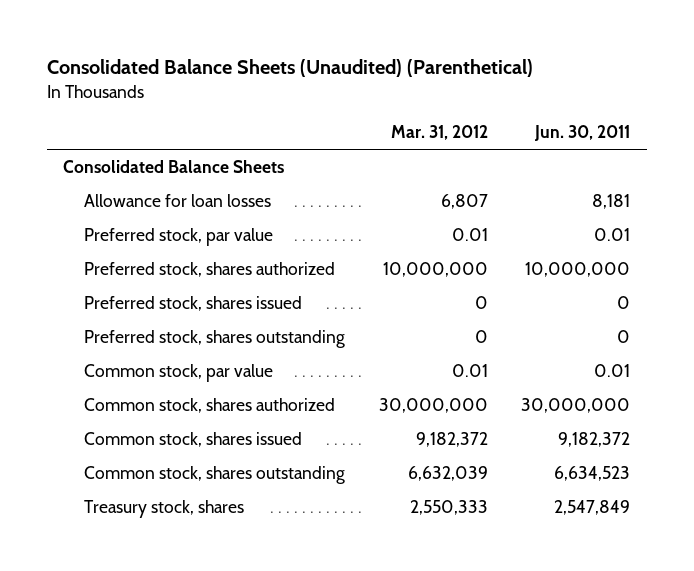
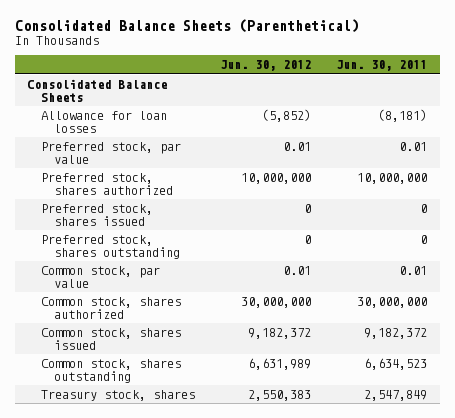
[46,58,533,77] Consolidated Balance Sheets (Unaudited) (Parenthetical) -> [14,18,359,33] Consolidated Balance Sheets (Parenthetical)
[390,125,488,141] Mar. 31, 2012 -> none
none -> [220,60,312,72] Jun. 30, 2012
[592,194,631,210] 8,181 -> [378,108,428,122] (8,181)

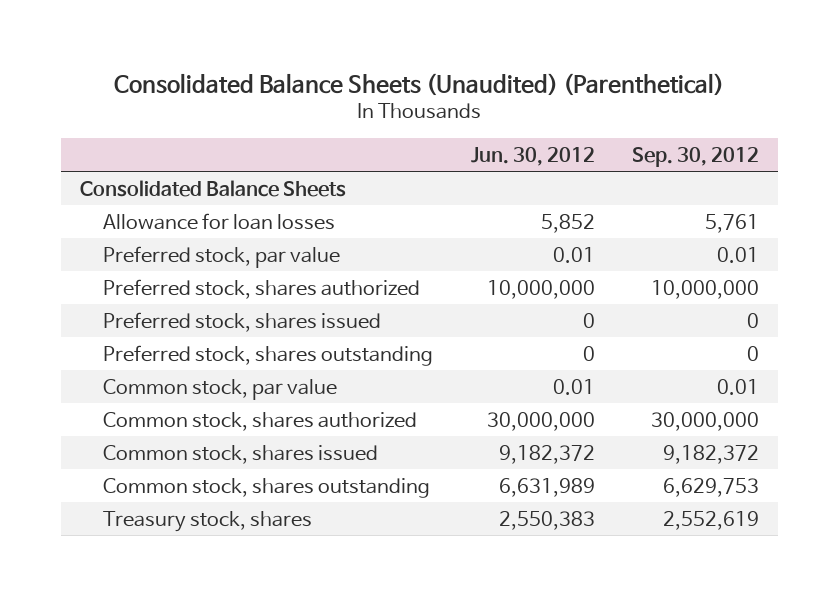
[14,18,359,33] Consolidated Balance Sheets (Parenthetical) -> [114,72,725,96] Consolidated Balance Sheets (Unaudited) (Parenthetical)
[336,60,428,72] Jun. 30, 2011 -> none
none -> [632,146,760,167] Sep. 30, 2012
[262,108,312,122] (5,852) -> [540,213,595,233] 5,852

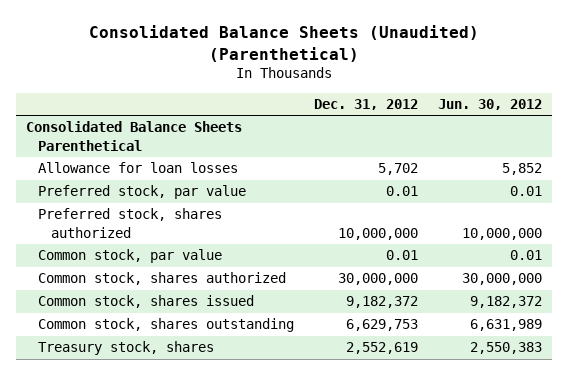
[632,146,760,167] Sep. 30, 2012 -> none
none -> [314,98,419,110] Dec. 31, 2012
[79,179,346,197] Consolidated Balance Sheets -> [25,121,242,151] Consolidated Balance Sheets Parenthetical
[102,311,381,332] Preferred stock, shares issued -> none
[102,344,433,366] Preferred stock, shares outstanding -> none

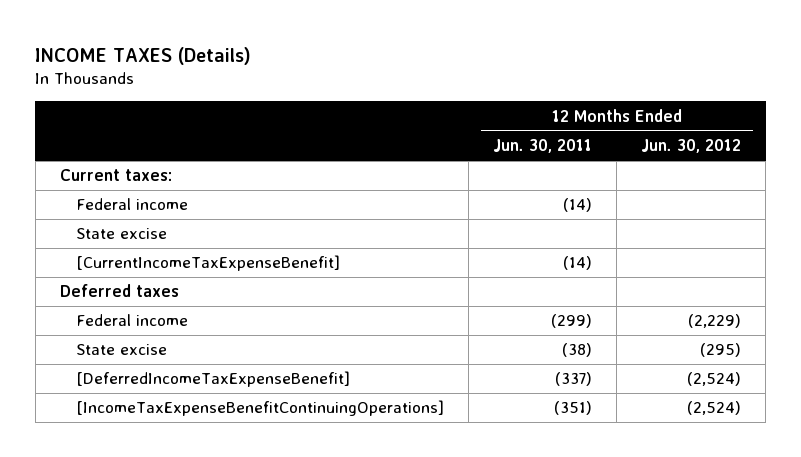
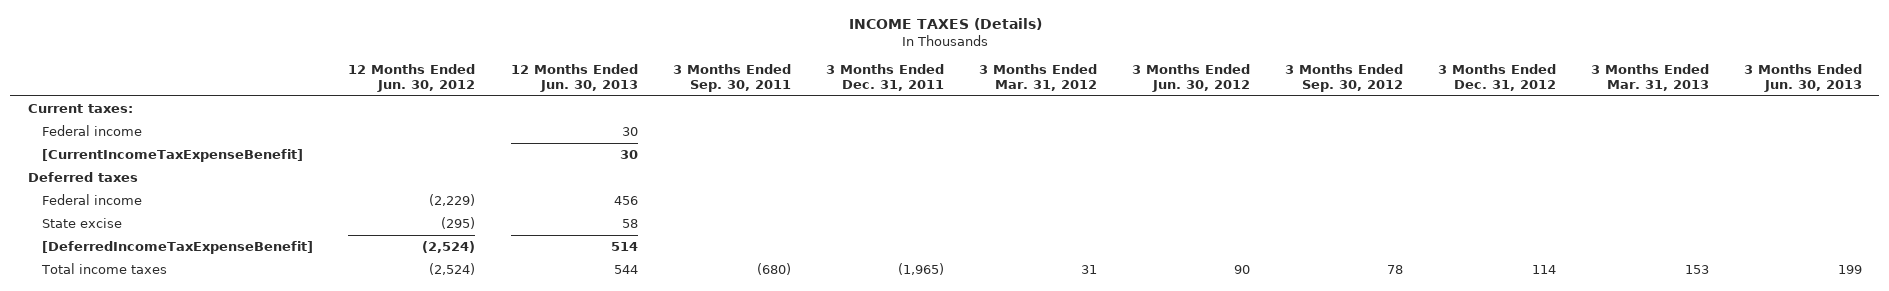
[492,139,592,154] Jun. 30, 2011 -> none
none -> [510,64,638,93] 12 Months Ended Jun. 30, 2013
none -> [672,64,791,93] 3 Months Ended Sep. 30, 2011
none -> [825,64,944,92] 3 Months Ended Dec. 31, 2011
none -> [978,64,1097,92] 3 Months Ended Mar. 31, 2012
none -> [1131,64,1250,93] 3 Months Ended Jun. 30, 2012
none -> [1284,64,1403,93] 3 Months Ended Sep. 30, 2012
none -> [1437,64,1556,92] 3 Months Ended Dec. 31, 2012
none -> [1590,64,1709,92] 3 Months Ended Mar. 31, 2013
none -> [1743,64,1862,93] 3 Months Ended Jun. 30, 2013
[75,228,167,240] State excise -> none
[75,400,444,417] [IncomeTaxExpenseBenefitContinuingOperations] -> [41,262,168,274] Total income taxes

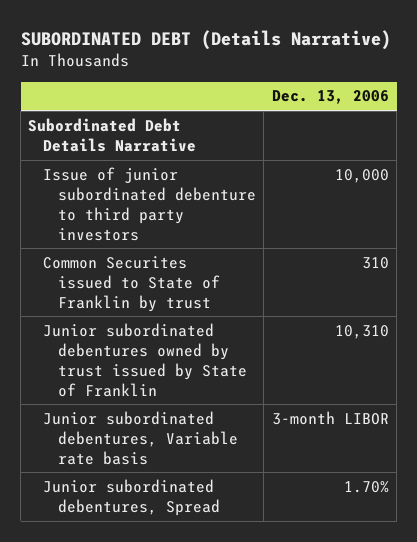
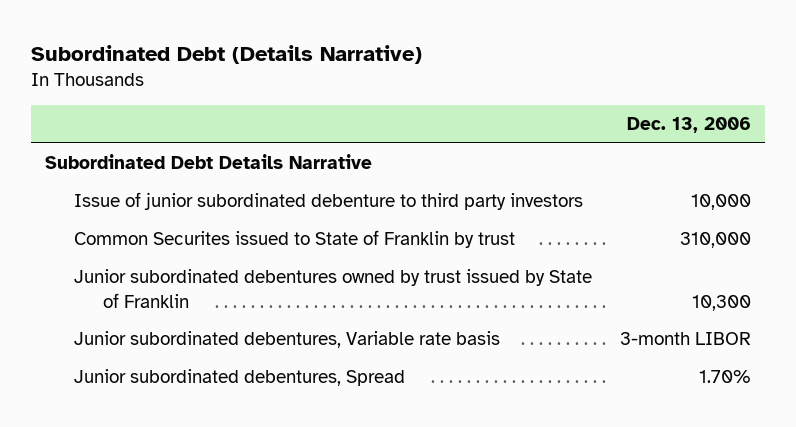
[20,29,391,50] SUBORDINATED DEBT (Details Narrative) -> [31,44,423,64] Subordinated Debt (Details Narrative)
[361,256,389,269] 310 -> [679,232,751,249] 310,000
[334,324,389,339] 10,310 -> [691,294,751,311] 10,300

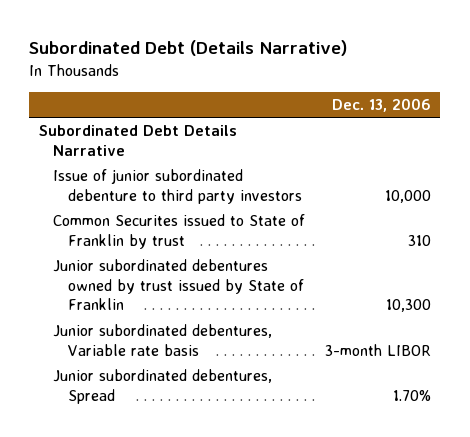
[679,232,751,249] 310,000 -> [407,234,431,246] 310

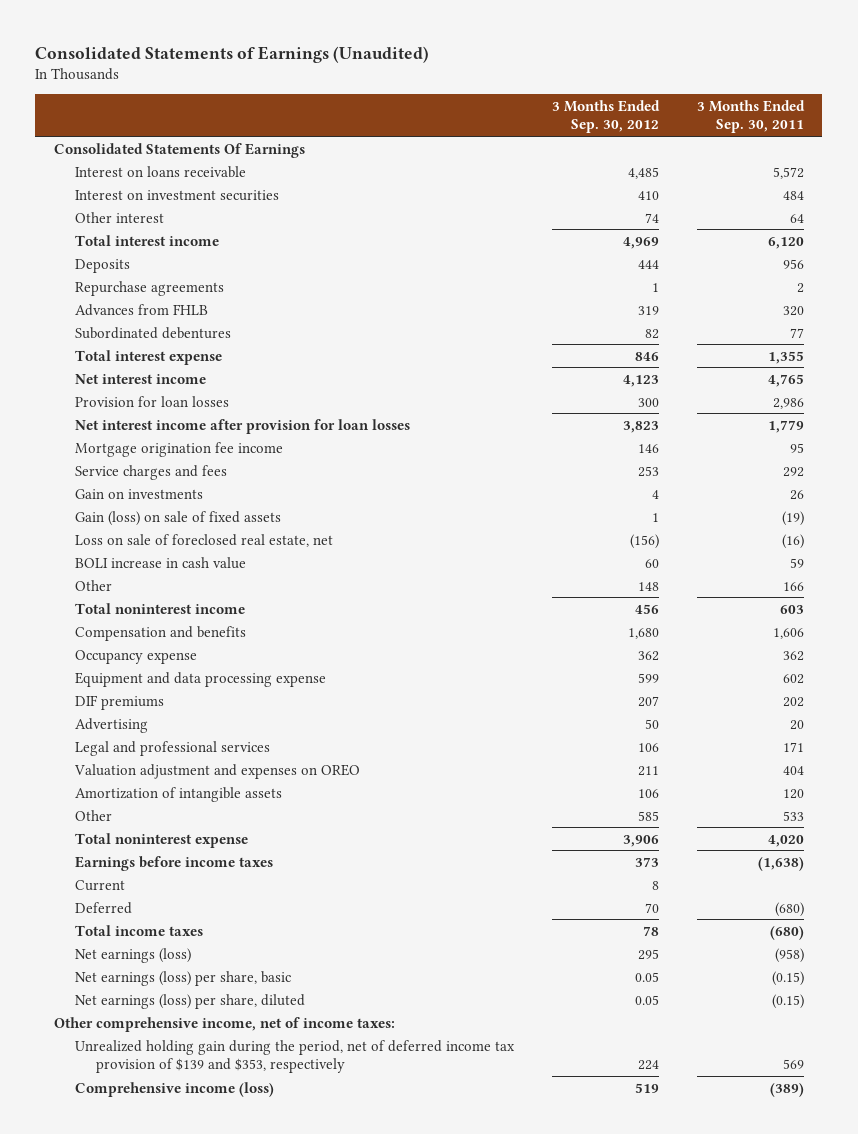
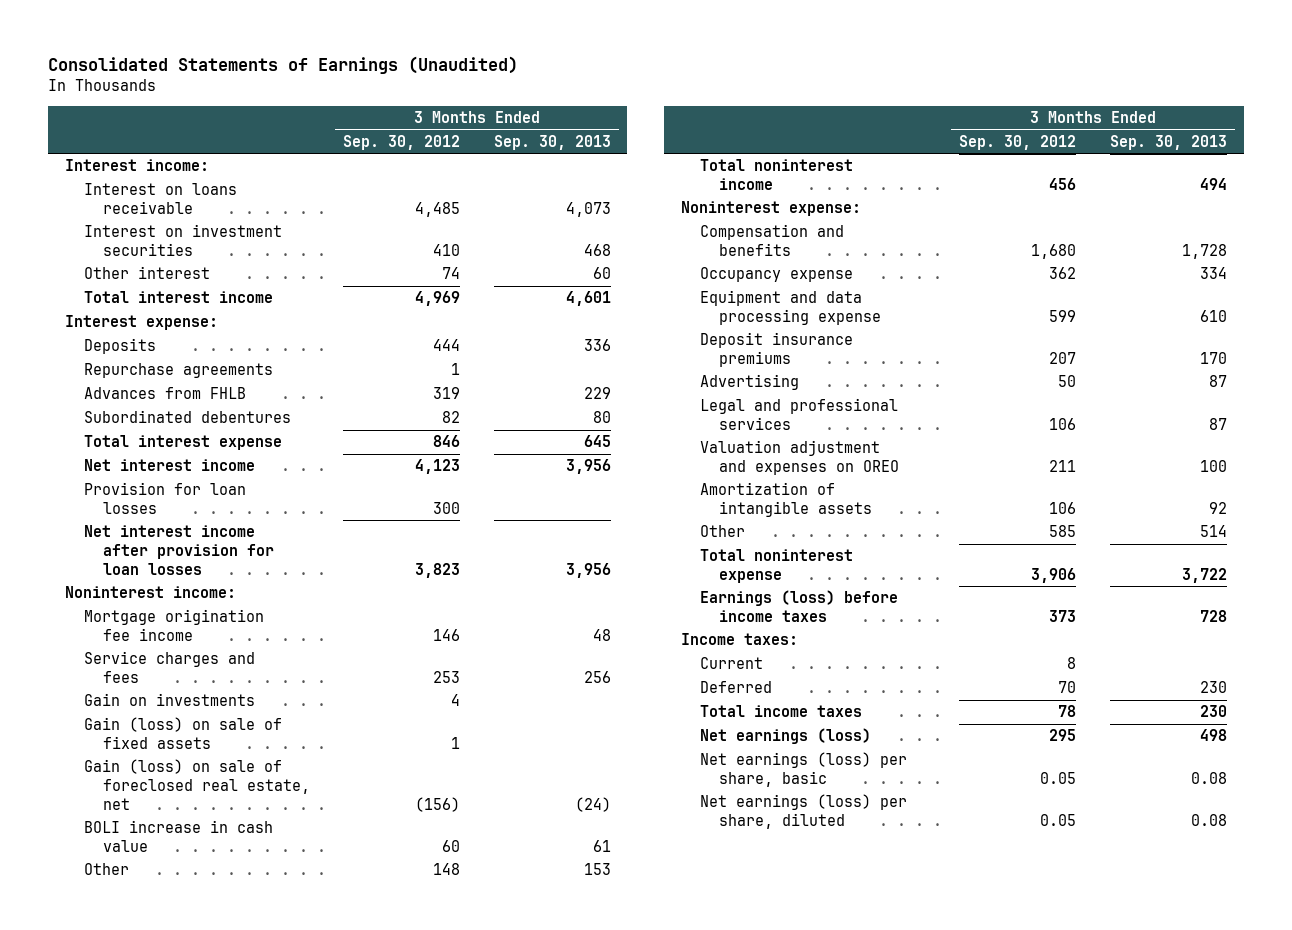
[696,99,805,134] 3 Months Ended Sep. 30, 2011 -> none
none -> [493,134,611,150] Sep. 30, 2013
[54,142,306,158] Consolidated Statements Of Earnings -> none
none -> [64,159,209,172] Interest income:
none -> [64,315,218,331] Interest expense:
none -> [64,586,236,599] Noninterest income:
[74,533,333,547] Loss on sale of foreclosed real estate, net -> [83,759,310,810] Gain (loss) on sale of foreclosed real estate, net
none -> [681,201,862,217] Noninterest expense:
[74,694,164,710] DIF premiums -> [699,332,853,367] Deposit insurance premiums
[74,855,273,871] Earnings before income taxes -> [699,590,898,622] Earnings (loss) before income taxes
none -> [681,633,799,646] Income taxes:
[54,1016,396,1032] Other comprehensive income, net of income taxes: -> none
[74,1039,515,1074] Unrealized holding gain during the period, net of deferred income tax provision of $139 and $353, respectively -> none
[74,1081,274,1097] Comprehensive income (loss) -> none

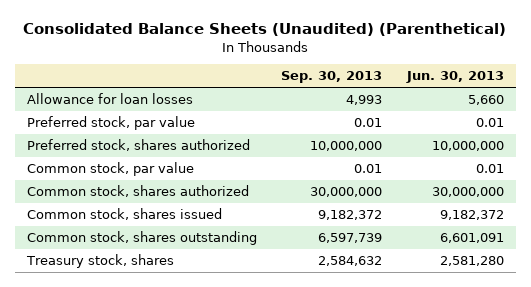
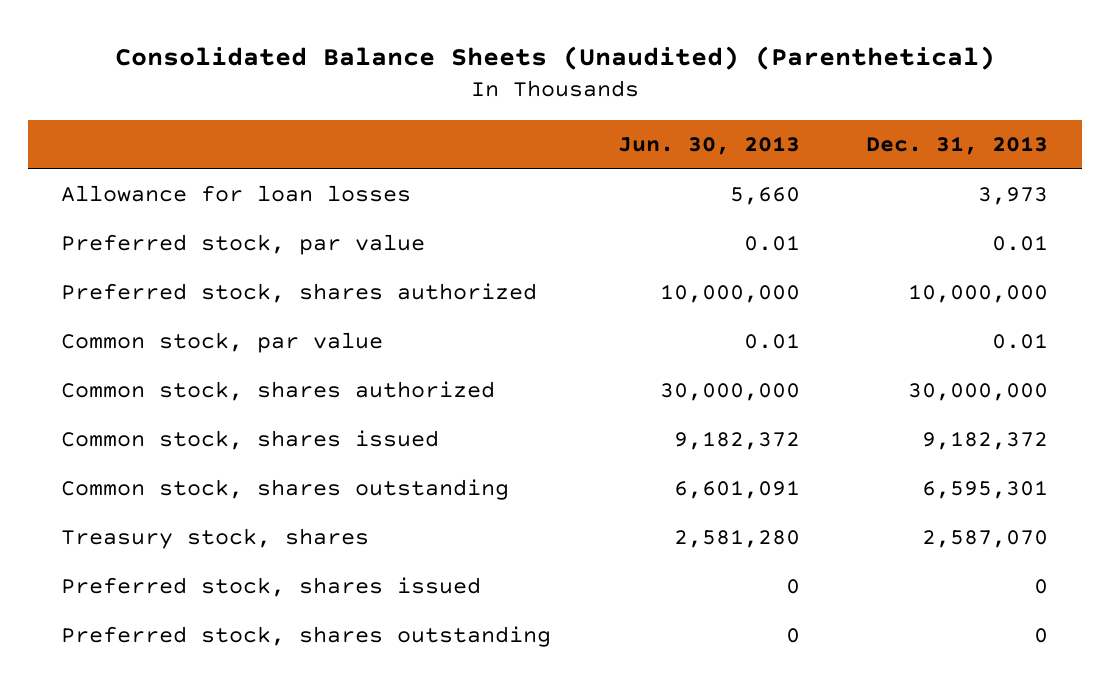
[281,71,383,84] Sep. 30, 2013 -> none
none -> [866,136,1049,156] Dec. 31, 2013
none -> [61,577,482,598] Preferred stock, shares issued
none -> [61,626,552,648] Preferred stock, shares outstanding

